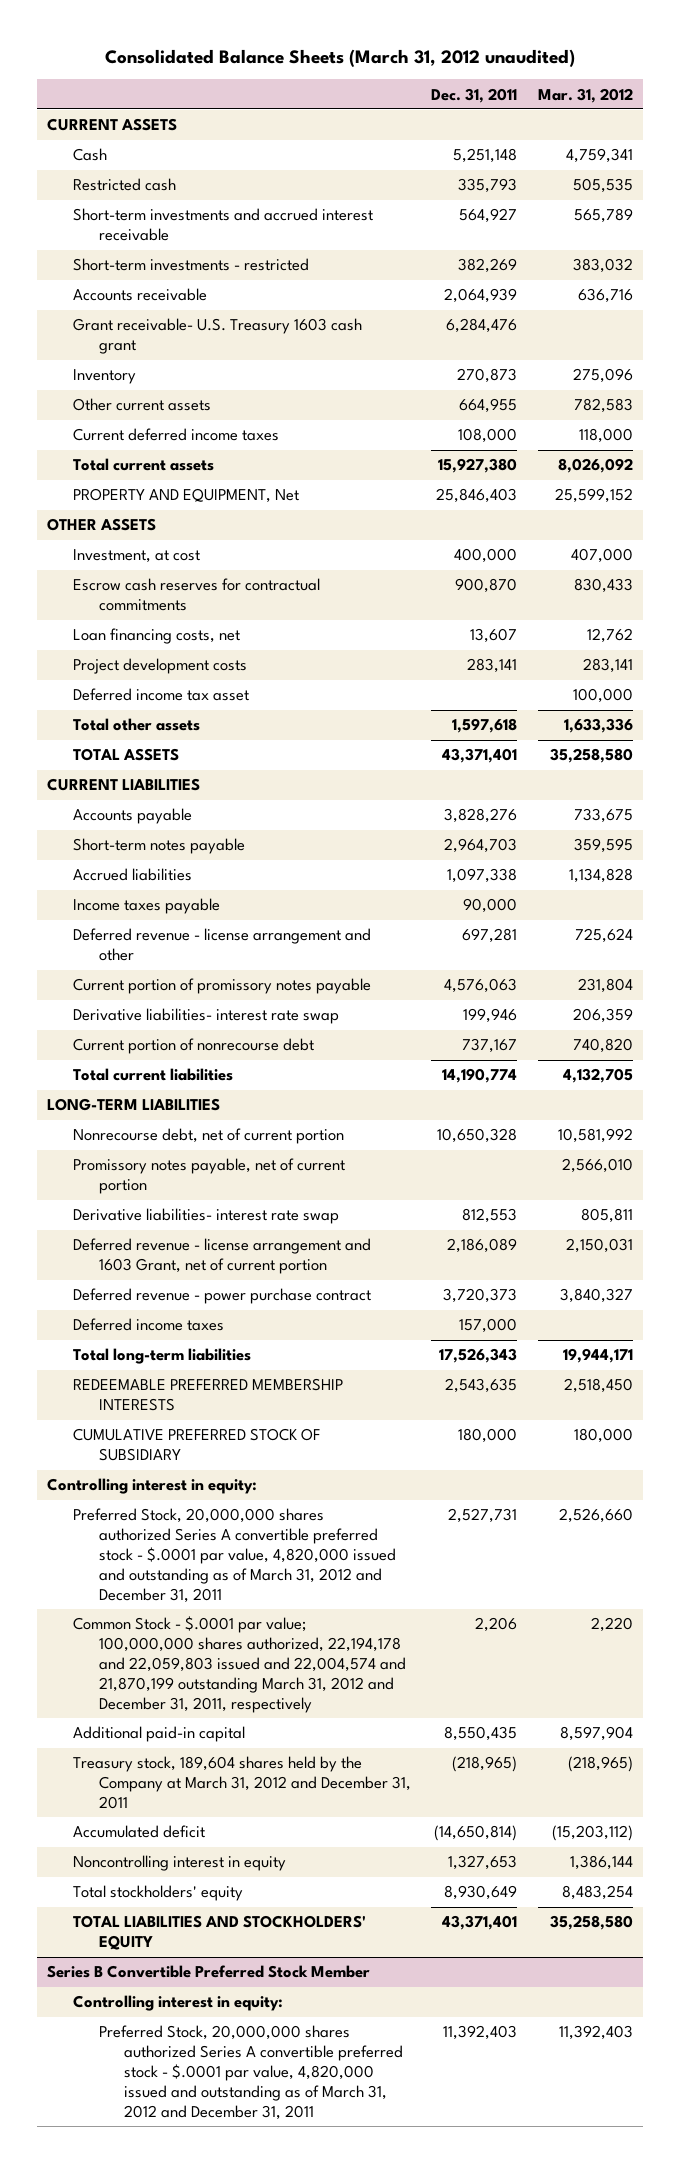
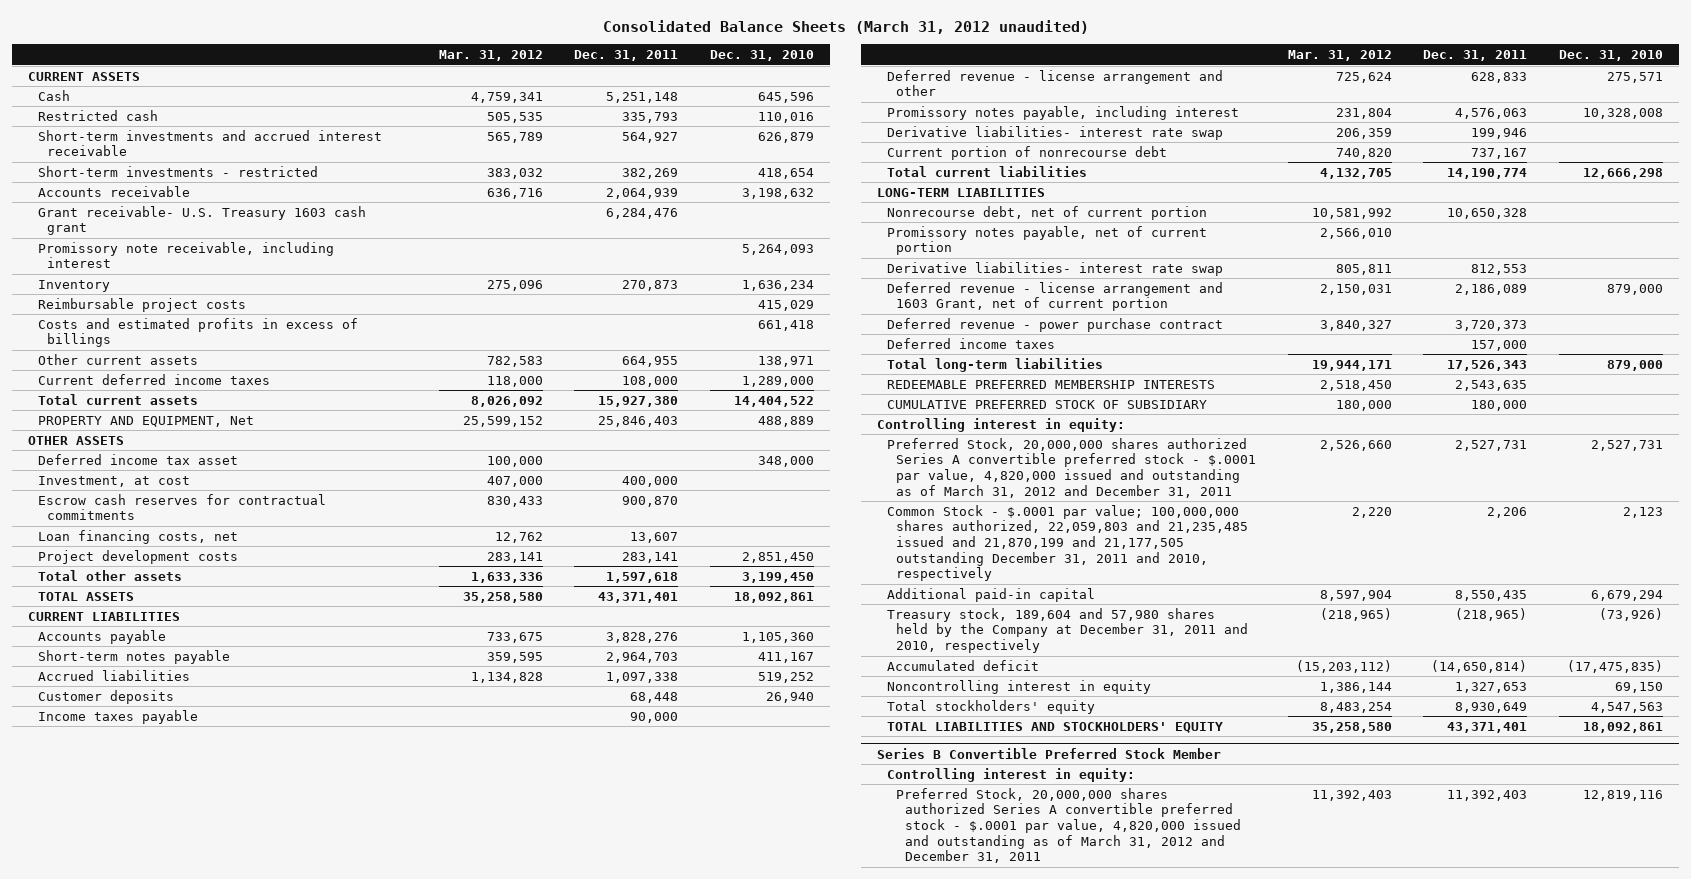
none -> [710,50,815,62] Dec. 31, 2010
none -> [37,241,334,269] Promissory note receivable, including interest
none -> [37,297,246,312] Reimbursable project costs
none -> [37,317,358,348] Costs and estimated profits in excess of billings
[72,688,249,702] Deferred income tax asset -> [37,453,238,465] Deferred income tax asset
none -> [37,689,174,704] Customer deposits
[462,928,518,944] 697,281 -> [1471,71,1528,83] 628,833
[72,978,371,995] Current portion of promissory notes payable -> [886,105,1239,120] Promissory notes payable, including interest
[72,1616,406,1713] Common Stock - $.0001 par value; 100,000,000 shares authorized, 22,194,178 and 22,059,803 issued and 22,004,574 and 21,870,199 outstanding March 31, 2012 and December 31, 2011, respectively -> [886,504,1248,582] Common Stock - $.0001 par value; 100,000,000 shares authorized, 22,059,803 and 21,235,485 issued and 21,870,199 and 21,177,505 outstanding December 31, 2011 and 2010, respectively
[72,1756,411,1810] Treasury stock, 189,604 shares held by the Company at March 31, 2012 and December 31, 2011 -> [886,607,1248,653] Treasury stock, 189,604 and 57,980 shares held by the Company at December 31, 2011 and 2010, respectively

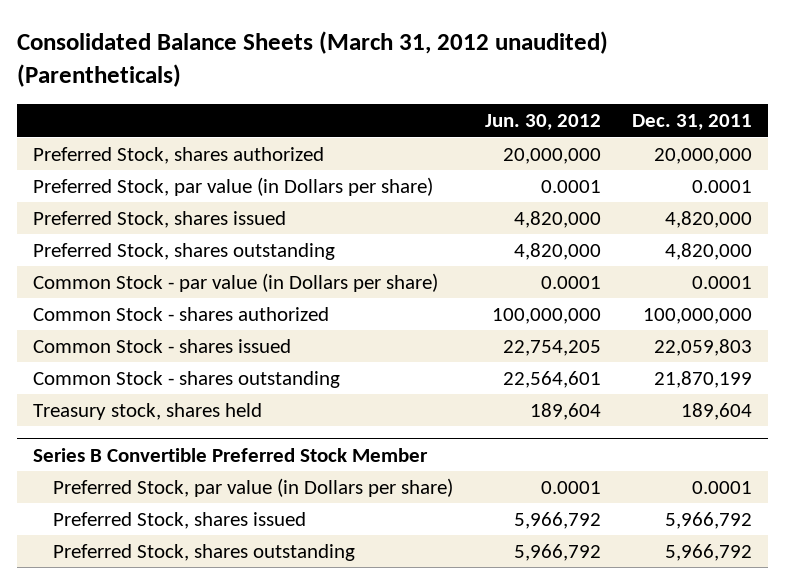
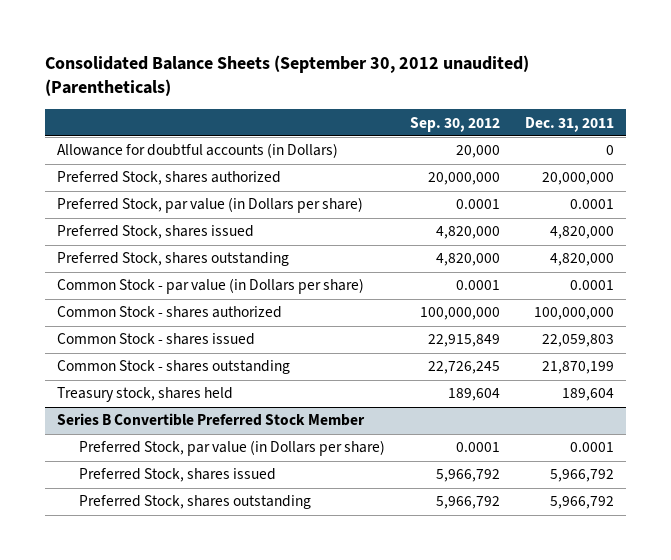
[17,31,609,88] Consolidated Balance Sheets (March 31, 2012 unaudited) (Parentheticals) -> [44,55,529,97] Consolidated Balance Sheets (September 30, 2012 unaudited) (Parentheticals)
[484,114,601,131] Jun. 30, 2012 -> none
none -> [409,116,500,132] Sep. 30, 2012
none -> [57,143,339,159] Allowance for doubtful accounts (in Dollars)

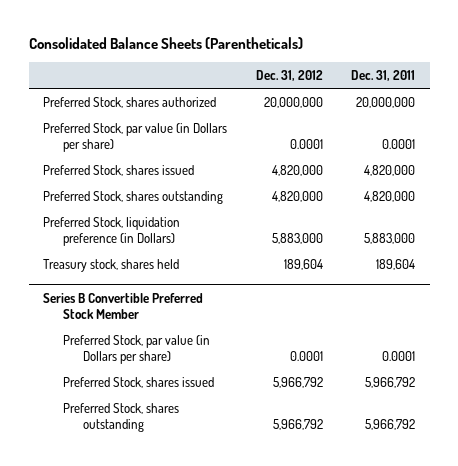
[44,55,529,97] Consolidated Balance Sheets (September 30, 2012 unaudited) (Parentheticals) -> [28,37,303,50] Consolidated Balance Sheets (Parentheticals)
[409,116,500,132] Sep. 30, 2012 -> none
none -> [255,70,323,82] Dec. 31, 2012
[57,143,339,159] Allowance for doubtful accounts (in Dollars) -> none
[57,278,365,295] Common Stock - par value (in Dollars per share) -> none
[57,306,283,319] Common Stock - shares authorized -> none
[57,333,256,346] Common Stock - shares issued -> none
[57,360,291,375] Common Stock - shares outstanding -> none
none -> [43,216,181,246] Preferred Stock, liquidation preference (in Dollars)

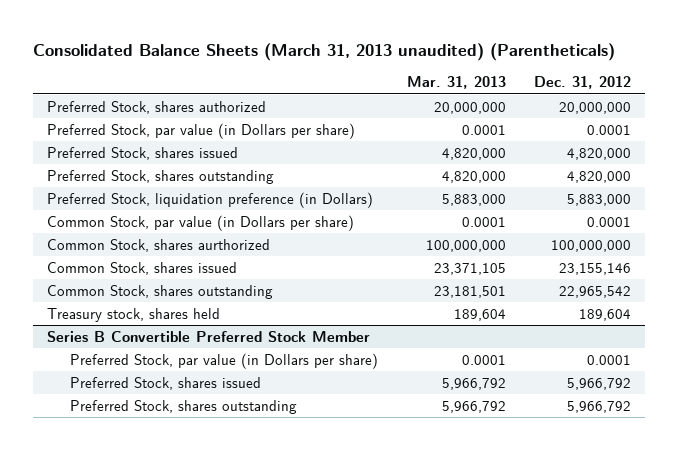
[28,37,303,50] Consolidated Balance Sheets (Parentheticals) -> [32,42,615,61] Consolidated Balance Sheets (March 31, 2013 unaudited) (Parentheticals)
[351,70,416,82] Dec. 31, 2011 -> none
none -> [406,76,506,90] Mar. 31, 2013
none -> [46,214,354,231] Common Stock, par value (in Dollars per share)
none -> [46,238,270,252] Common Stock, shares aurthorized
none -> [46,261,237,275] Common Stock, shares issued
none -> [46,284,273,299] Common Stock, shares outstanding

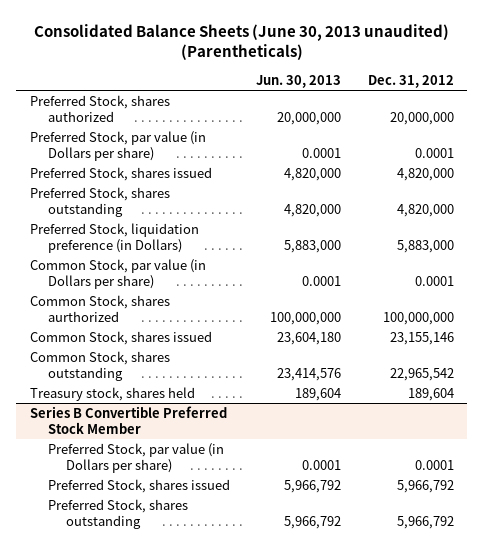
[32,42,615,61] Consolidated Balance Sheets (March 31, 2013 unaudited) (Parentheticals) -> [33,23,449,61] Consolidated Balance Sheets (June 30, 2013 unaudited) (Parentheticals)
[406,76,506,90] Mar. 31, 2013 -> none
none -> [256,75,342,89] Jun. 30, 2013
[46,307,220,322] Treasury stock, shares held -> [29,386,195,401] Trеasury stock, sharеs hеld

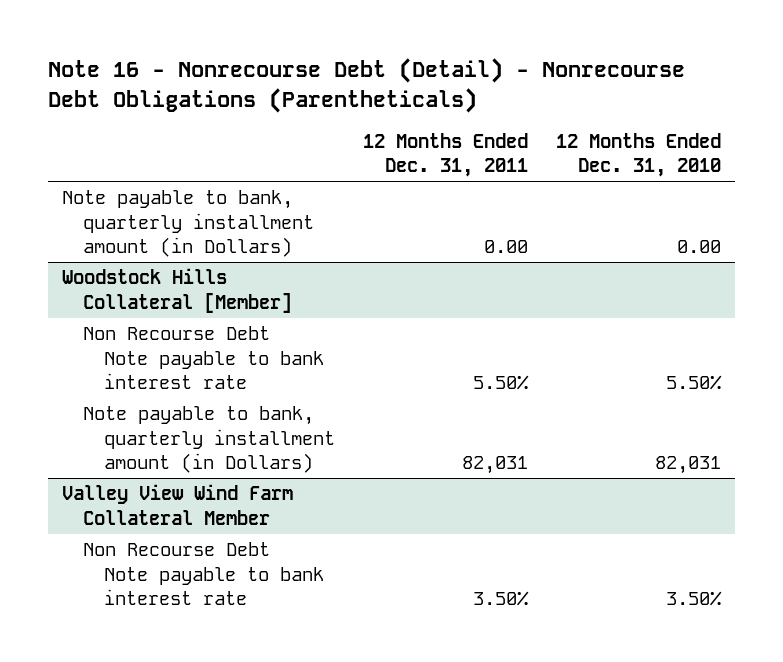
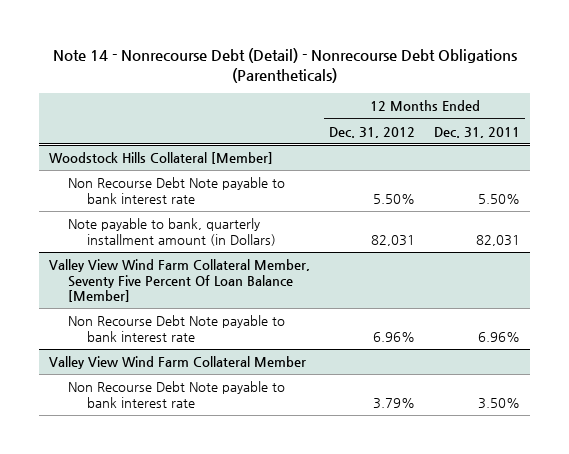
[47,58,685,113] Note 16 - Nonrecourse Debt (Detail) - Nonrecourse Debt Obligations (Parentheticals) -> [52,47,517,83] Note 14 - Nonrecourse Debt (Detail) - Nonrecourse Debt Obligations (Parentheticals)
[556,132,722,178] 12 Months Ended Dec. 31, 2010 -> none
none -> [329,126,416,138] Dec. 31, 2012
[61,190,314,258] Note payable to bank, quarterly installment amount (in Dollars) -> none
none -> [48,259,310,302] Valley View Wind Farm Collateral Member, Seventy Five Percent Of Loan Balance [Member]
none -> [68,315,286,342] Non Recourse Debt Note payable to bank interest rate

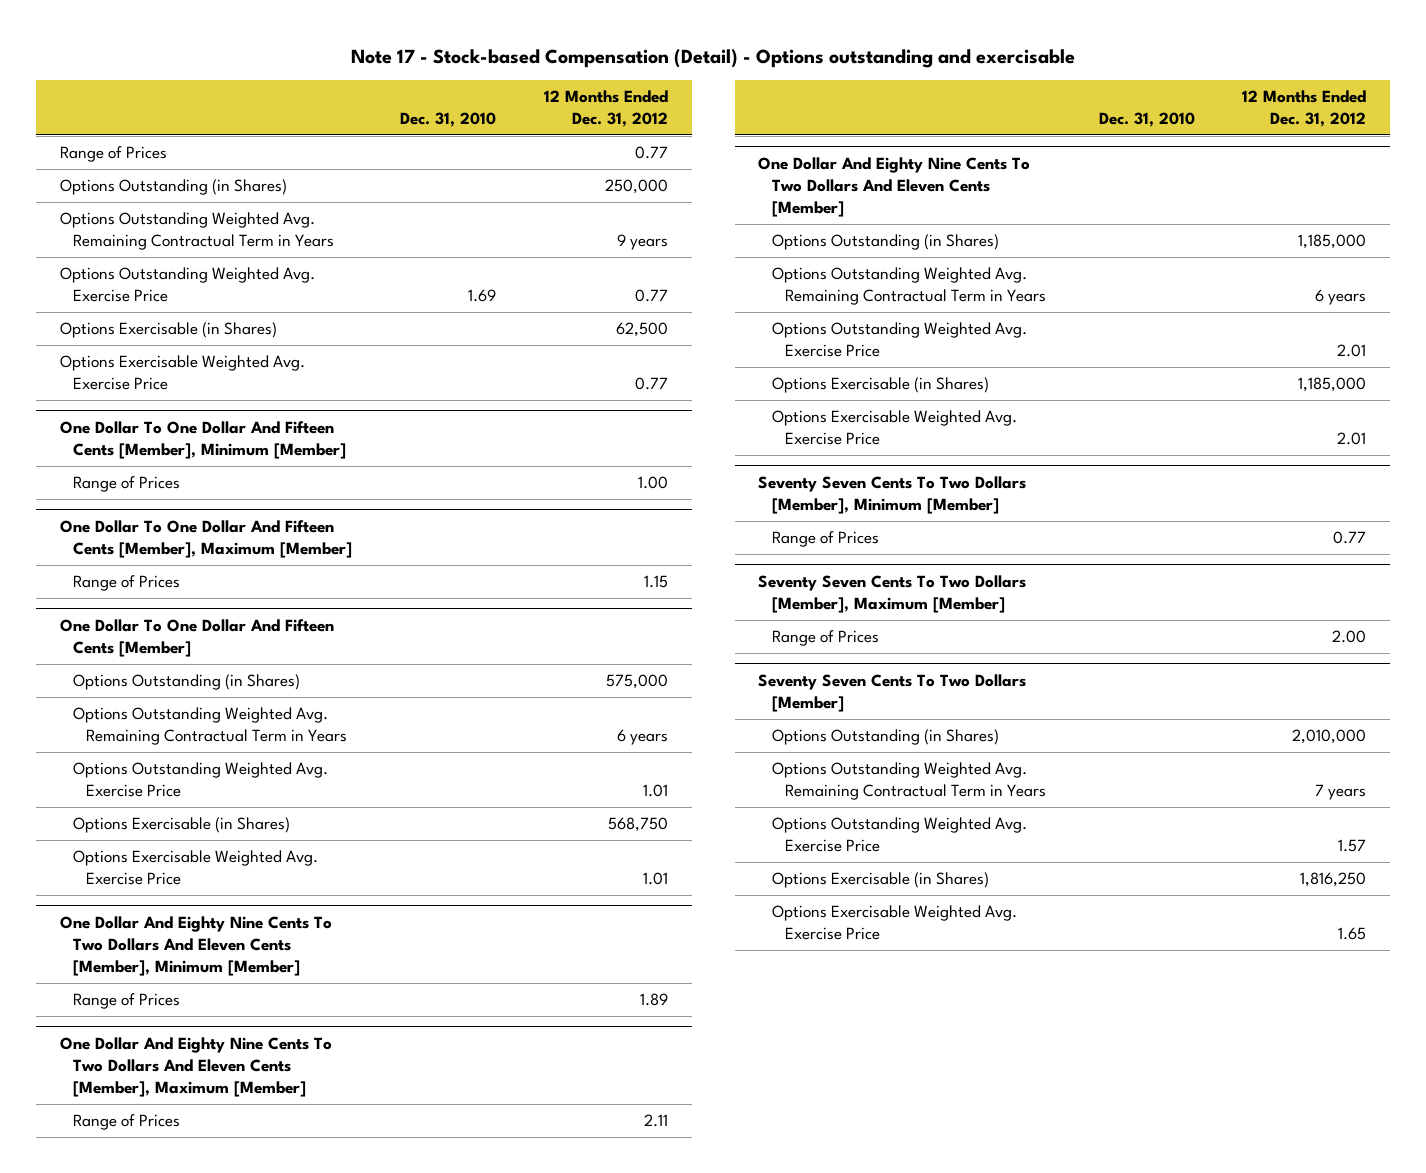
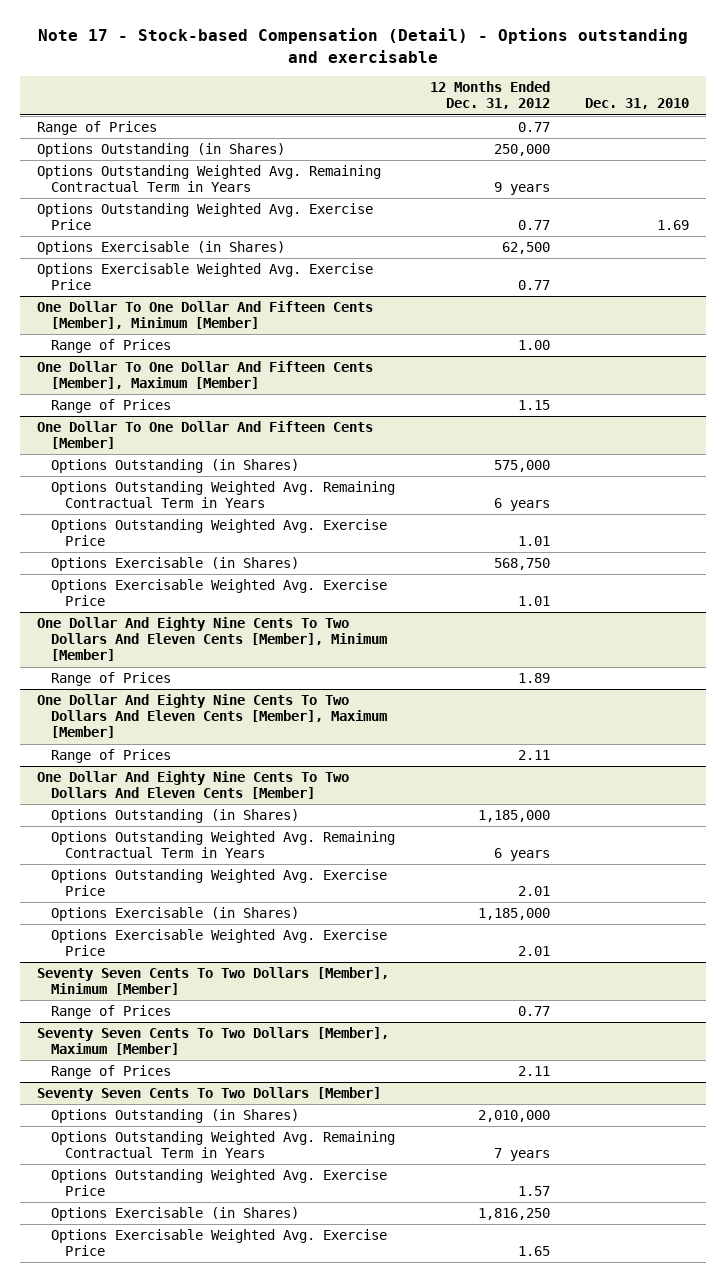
[1332,630,1367,644] 2.00 -> [518,1066,551,1077] 2.11

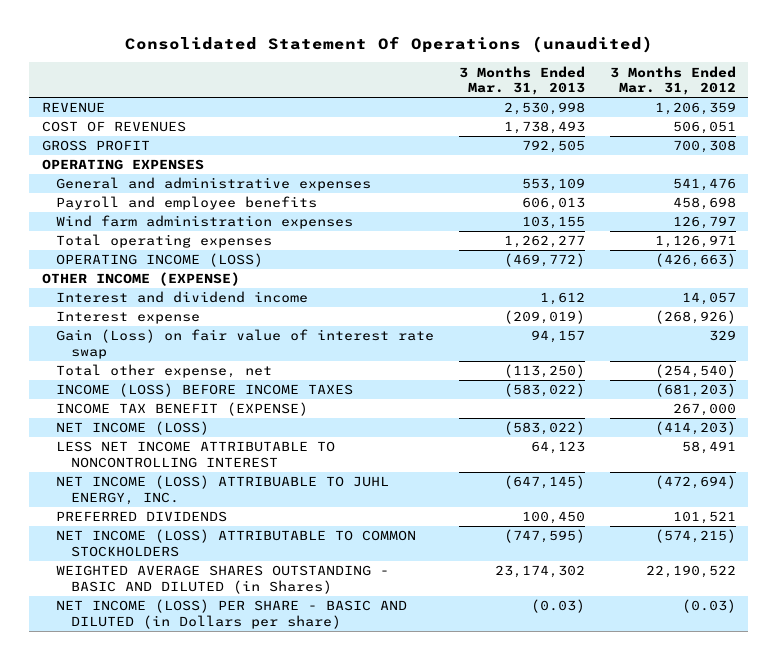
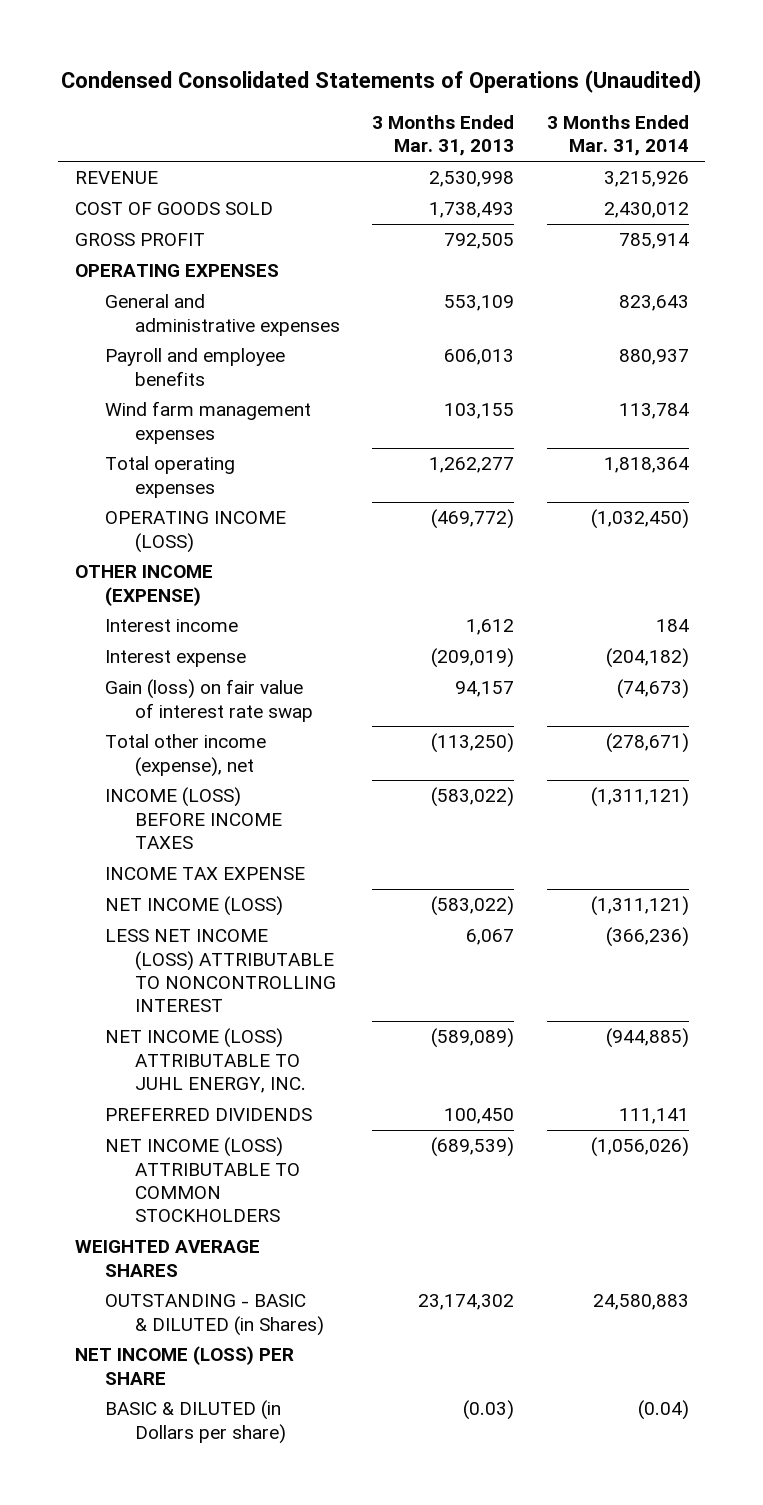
[124,36,653,54] Consolidated Statement Of Operations (unaudited) -> [60,69,702,93] Condensed Consolidated Statements of Operations (Unaudited)
[609,65,736,96] 3 Months Ended Mar. 31, 2012 -> none
none -> [546,115,689,157] 3 Months Ended Mar. 31, 2014
[41,121,186,133] COST OF REVENUES -> [74,202,273,216] COST OF GOODS SOLD
[56,215,354,230] Wind farm administration expenses -> [104,401,311,444] Wind farm management expenses
[56,291,309,304] Interest and dividend income -> [104,619,238,633] Interest income
[56,329,435,359] Gain (Loss) on fair value of interest rate swap -> [104,679,313,722] Gain (loss) on fair value of interest rate swap
[56,364,273,379] Total other expense, net -> [104,734,266,777] Total other income (expense), net
[56,402,309,417] INCOME TAX BENEFIT (EXPENSE) -> [104,867,305,881] INCOME TAX EXPENSE
[56,441,336,468] LESS NET INCOME ATTRIBUTABLE TO NONCONTROLLING INTEREST -> [104,929,336,1013] LESS NET INCOME (LOSS) ATTRIBUTABLE TO NONCONTROLLING INTEREST
[531,441,586,455] 64,123 -> [466,929,515,946] 6,067
[56,475,390,505] NET INCOME (LOSS) ATTRIBUABLE TO JUHL ENERGY, INC. -> [104,1028,306,1093] NET INCOME (LOSS) ATTRIBUTABLE TO JUHL ENERGY, INC.
[504,475,586,490] (647,145) -> [431,1028,515,1049] (589,089)
[504,529,586,544] (747,595) -> [431,1137,515,1158] (689,539)
none -> [74,1240,260,1277] WEIGHTED AVERAGE SHARES
[56,565,390,594] WEIGHTED AVERAGE SHARES OUTSTANDING - BASIC AND DILUTED (in Shares) -> [104,1294,324,1336] OUTSTANDING - BASIC & DILUTED (in Shares)
none -> [74,1346,294,1385] NET INCOME (LOSS) PER SHARE
[56,599,408,629] NET INCOME (LOSS) PER SHARE - BASIC AND DILUTED (in Dollars per share) -> [104,1400,286,1444] BASIC & DILUTED (in Dollars per share)

